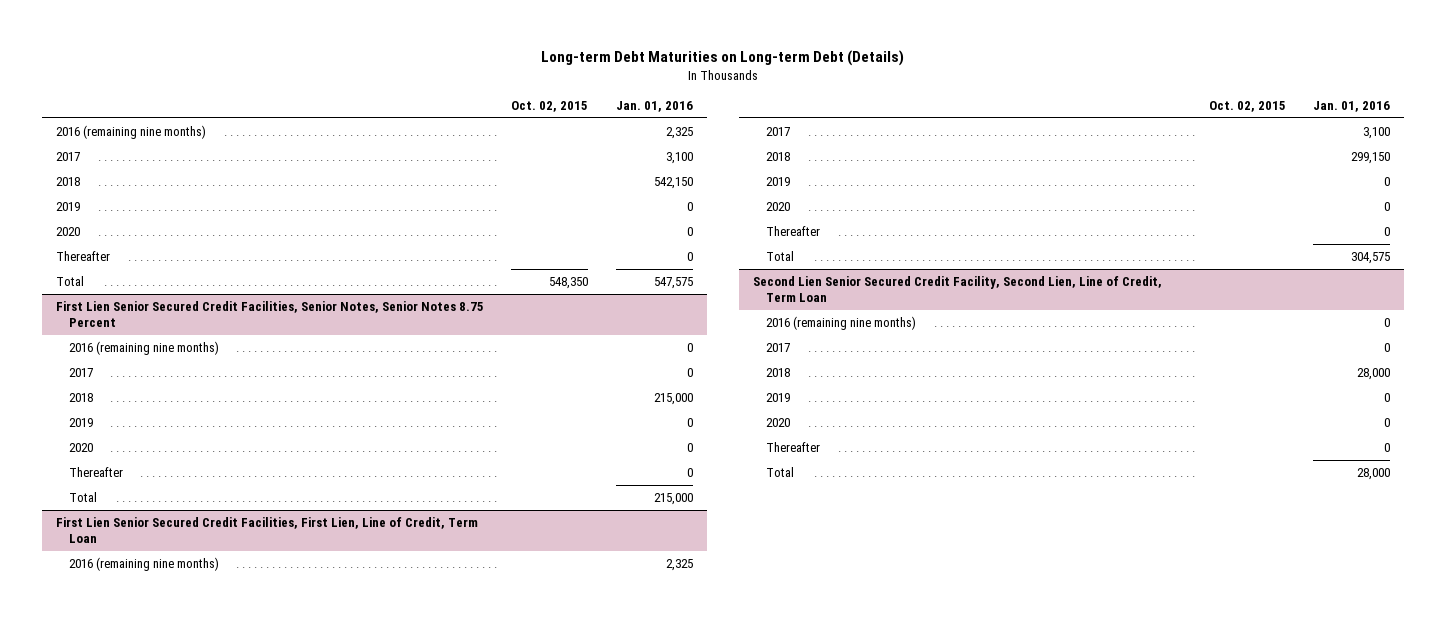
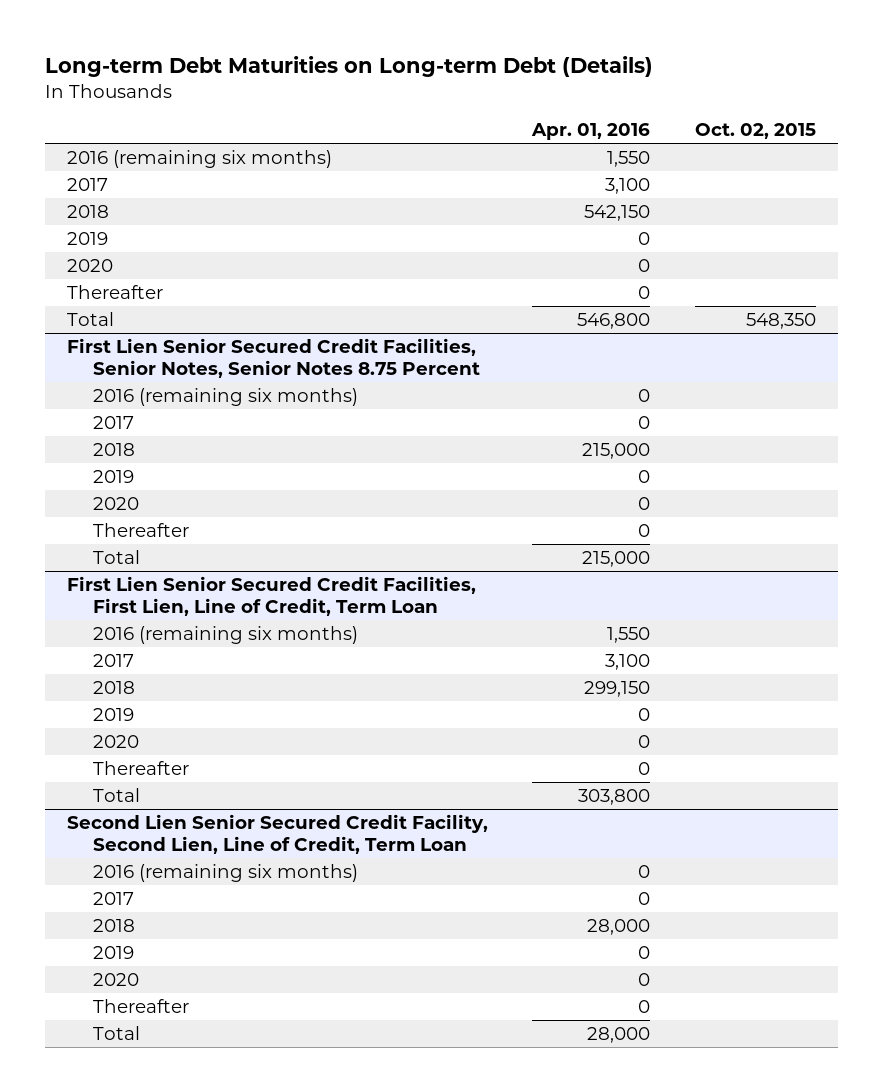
[615,101,693,113] Jan. 01, 2016 -> none
none -> [531,123,651,141] Apr. 01, 2016
[55,125,206,140] 2016 (remaining nine months) -> [66,149,332,168] 2016 (remaining six months)
[68,341,219,356] 2016 (remaining nine months) -> [93,387,359,406] 2016 (remaining six months)
[68,557,219,572] 2016 (remaining nine months) -> [93,625,359,644] 2016 (remaining six months)
[766,316,917,331] 2016 (remaining nine months) -> [93,863,359,882] 2016 (remaining six months)

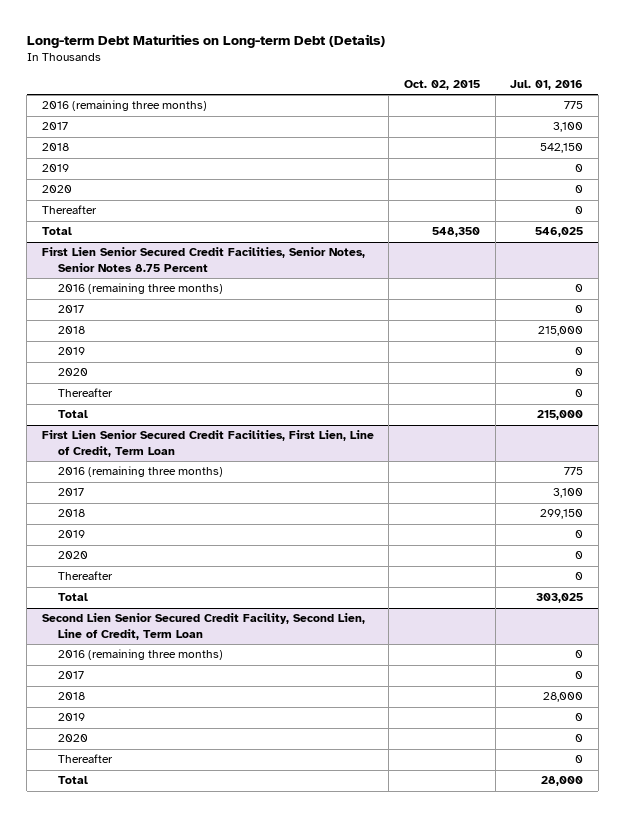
[531,123,651,141] Apr. 01, 2016 -> none
none -> [510,79,584,90] Jul. 01, 2016
[66,149,332,168] 2016 (remaining six months) -> [41,100,207,112] 2016 (remaining three months)
[93,387,359,406] 2016 (remaining six months) -> [58,283,224,295] 2016 (remaining three months)
[93,625,359,644] 2016 (remaining six months) -> [58,466,224,478] 2016 (remaining three months)
[93,863,359,882] 2016 (remaining six months) -> [58,649,224,661] 2016 (remaining three months)

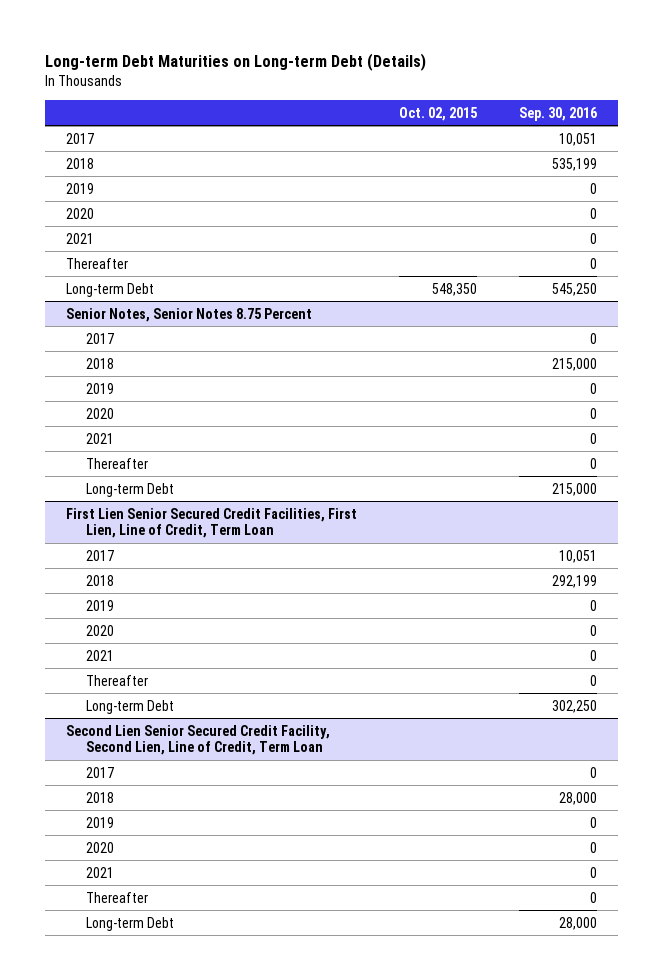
[510,79,584,90] Jul. 01, 2016 -> none
none -> [518,106,597,121] Sep. 30, 2016
[41,100,207,112] 2016 (remaining three months) -> none
none -> [65,232,94,244] 2021
[58,283,224,295] 2016 (remaining three months) -> none
[41,227,72,236] Total -> [65,282,154,297] Long-term Debt
[41,247,365,272] First Lien Senior Secured Credit Facilities, Senior Notes, Senior Notes 8.75 Percent -> [65,307,312,322] Senior Notes, Senior Notes 8.75 Percent
none -> [85,432,114,444] 2021
[58,410,89,419] Total -> [85,482,174,497] Long-term Debt
[58,466,224,478] 2016 (remaining three months) -> none
none -> [85,649,114,661] 2021
[58,593,89,602] Total -> [85,699,174,714] Long-term Debt
[58,649,224,661] 2016 (remaining three months) -> none
none -> [85,866,114,878] 2021
[58,776,89,785] Total -> [85,916,174,931] Long-term Debt

